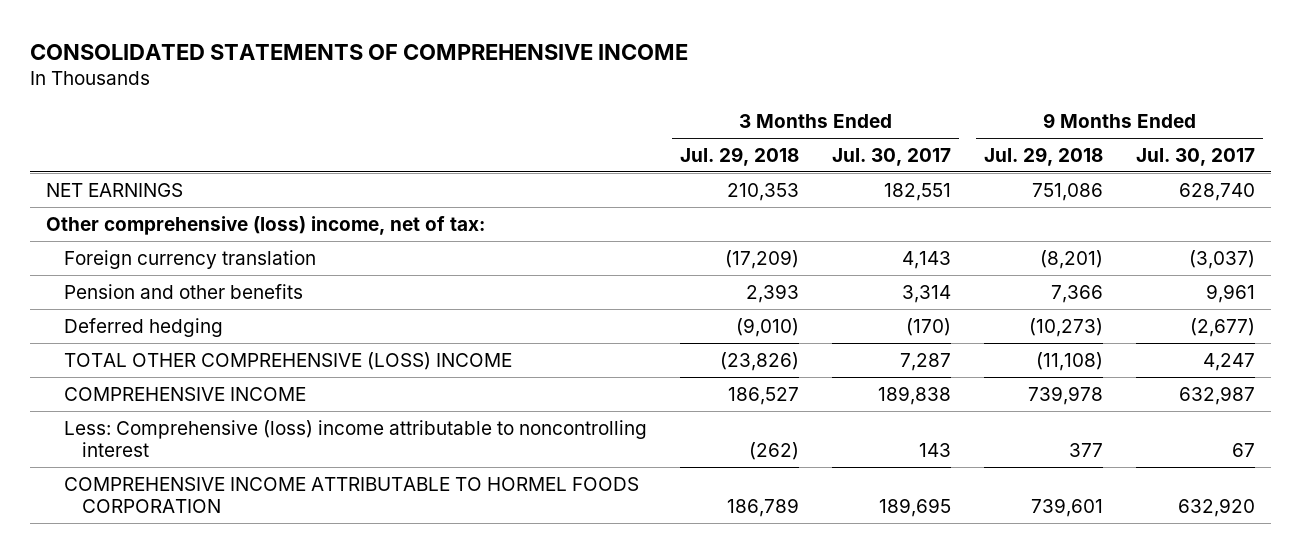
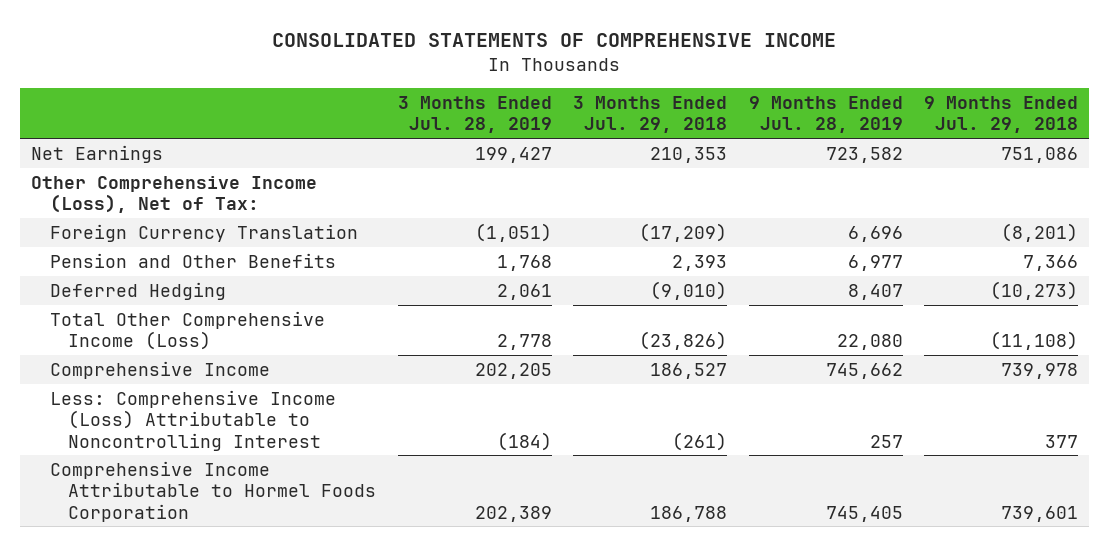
[832,147,952,166] Jul. 30, 2017 -> none
[1135,147,1255,166] Jul. 30, 2017 -> none
none -> [397,95,552,134] 3 Months Ended Jul. 28, 2019
none -> [748,95,903,134] 9 Months Ended Jul. 28, 2019
[46,182,184,197] NET EARNINGS -> [30,144,163,163] Net Earnings
[46,215,486,235] Other comprehensive (loss) income, net of tax: -> [30,175,317,214] Other Comprehensive Income (Loss), Net of Tax:
[64,249,317,269] Foreign currency translation -> [49,223,358,242] Foreign Currency Translation
[64,283,304,299] Pension and other benefits -> [49,252,336,268] Pension and Other Benefits
[64,317,224,337] Deferred hedging -> [49,281,226,300] Deferred Hedging
[64,351,513,370] TOTAL OTHER COMPREHENSIVE (LOSS) INCOME -> [49,310,325,351] Total Other Comprehensive Income (Loss)
[64,386,307,401] COMPREHENSIVE INCOME -> [49,360,270,379] Comprehensive Income
[64,419,648,458] Less: Comprehensive (loss) income attributable to noncontrolling interest -> [49,389,336,451] Less: Comprehensive Income (Loss) Attributable to Noncontrolling Interest
[749,442,800,461] (262) -> [672,431,728,451] (261)
[64,476,640,514] COMPREHENSIVE INCOME ATTRIBUTABLE TO HORMEL FOODS CORPORATION -> [49,460,377,522] Comprehensive Income Attributable to Hormel Foods Corporation
[727,498,800,518] 186,789 -> [650,505,728,522] 186,788

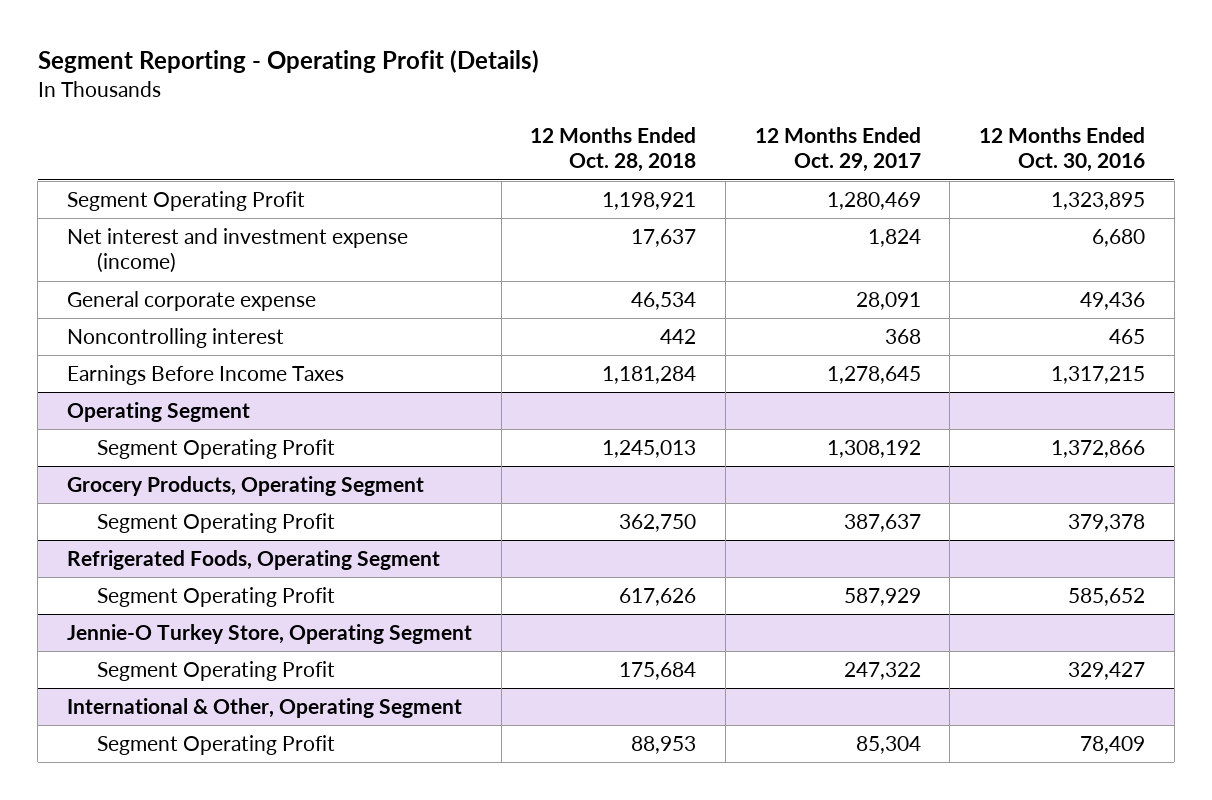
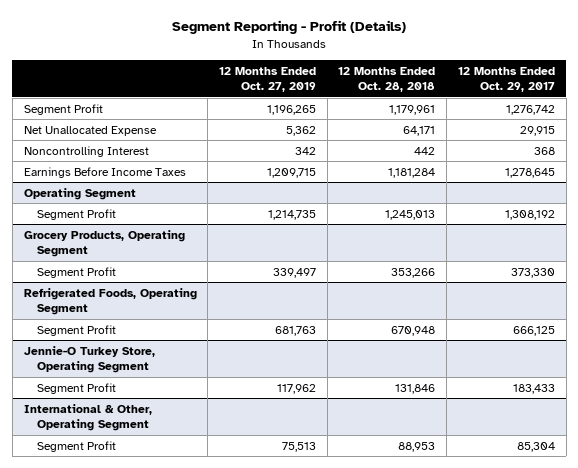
[37,50,539,74] Segment Reporting - Operating Profit (Details) -> [172,20,407,35] Segment Reporting - Profit (Details)
[978,126,1145,173] 12 Months Ended Oct. 30, 2016 -> none
none -> [219,66,317,93] 12 Months Ended Oct. 27, 2019
[66,228,408,274] Net interest and investment expense (income) -> none
[66,291,316,312] General corporate expense -> none
[66,191,305,212] Segment Operating Profit -> [23,103,103,115] Segment Profit
[602,192,697,211] 1,198,921 -> [389,104,436,115] 1,179,961
[826,192,921,211] 1,280,469 -> [505,104,555,115] 1,276,742
none -> [23,125,157,136] Net Unallocated Expense
[66,328,284,349] Noncontrolling interest -> [23,145,149,157] Noncontrolling Interest
[97,439,336,460] Segment Operating Profit -> [36,208,116,220] Segment Profit
[97,513,336,534] Segment Operating Profit -> [36,266,116,278] Segment Profit
[619,514,697,533] 362,750 -> [391,267,436,278] 353,266
[843,514,921,533] 387,637 -> [510,267,555,278] 373,330
[97,587,336,608] Segment Operating Profit -> [36,324,116,336] Segment Profit
[619,588,697,607] 617,626 -> [391,325,436,336] 670,948
[843,588,921,607] 587,929 -> [512,325,555,336] 666,125
[97,661,336,682] Segment Operating Profit -> [36,382,116,394] Segment Profit
[619,662,697,681] 175,684 -> [395,383,436,394] 131,846
[843,662,921,681] 247,322 -> [512,383,555,394] 183,433
[97,735,336,756] Segment Operating Profit -> [36,440,116,452] Segment Profit

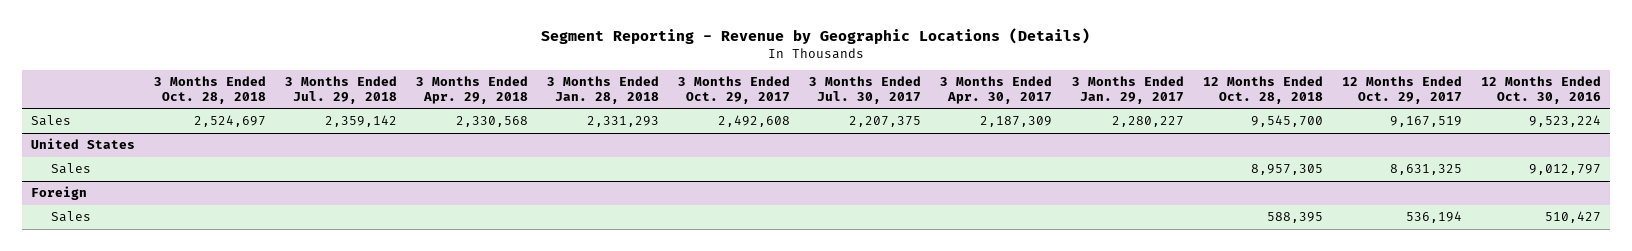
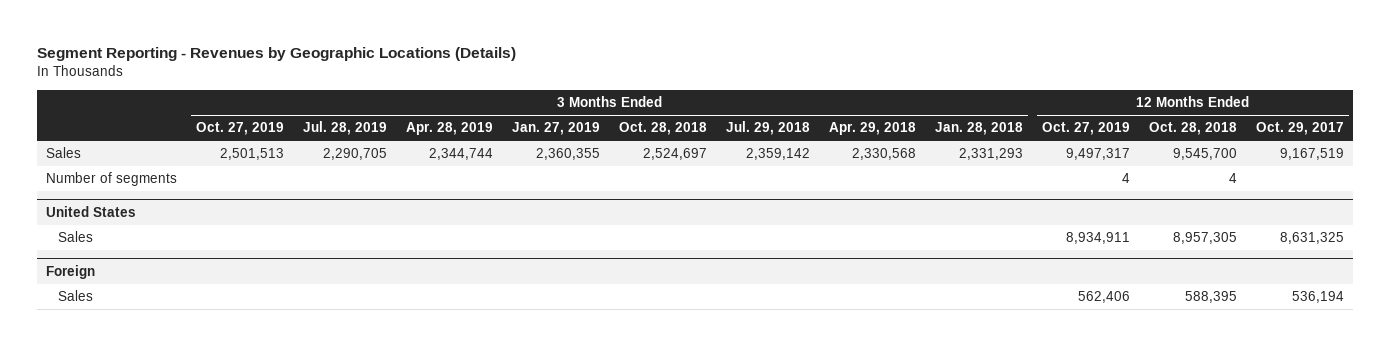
[540,27,1090,44] Segment Reporting - Revenue by Geographic Locations (Details) -> [36,46,516,61] Segment Reporting - Revenues by Geographic Locations (Details)
[678,76,791,104] 3 Months Ended Oct. 29, 2017 -> none
[809,76,922,104] 3 Months Ended Jul. 30, 2017 -> none
[940,76,1053,104] 3 Months Ended Apr. 30, 2017 -> none
[1071,76,1184,104] 3 Months Ended Jan. 29, 2017 -> none
[1480,76,1601,104] 12 Months Ended Oct. 30, 2016 -> none
none -> [196,122,285,136] Oct. 27, 2019
none -> [303,121,388,136] Jul. 28, 2019
none -> [406,122,494,136] Apr. 28, 2019
none -> [512,122,601,136] Jan. 27, 2019
none -> [1041,122,1130,136] Oct. 27, 2019
none -> [46,172,178,187] Number of segments

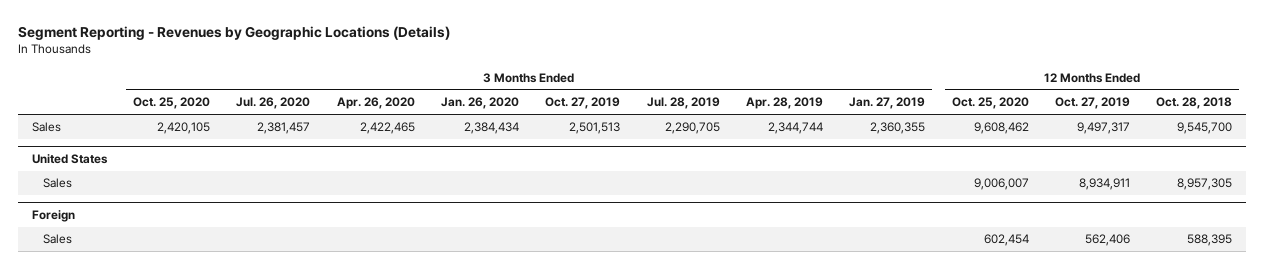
[619,122,708,136] Oct. 28, 2018 -> none
[725,121,810,136] Jul. 29, 2018 -> none
[828,122,916,136] Apr. 29, 2018 -> none
[934,122,1023,136] Jan. 28, 2018 -> none
[1255,122,1344,136] Oct. 29, 2017 -> none
none -> [132,97,210,110] Oct. 25, 2020
none -> [236,97,311,110] Jul. 26, 2020
none -> [336,97,415,110] Apr. 26, 2020
none -> [440,97,519,110] Jan. 26, 2020
none -> [951,97,1029,110] Oct. 25, 2020
[46,172,178,187] Number of segments -> none

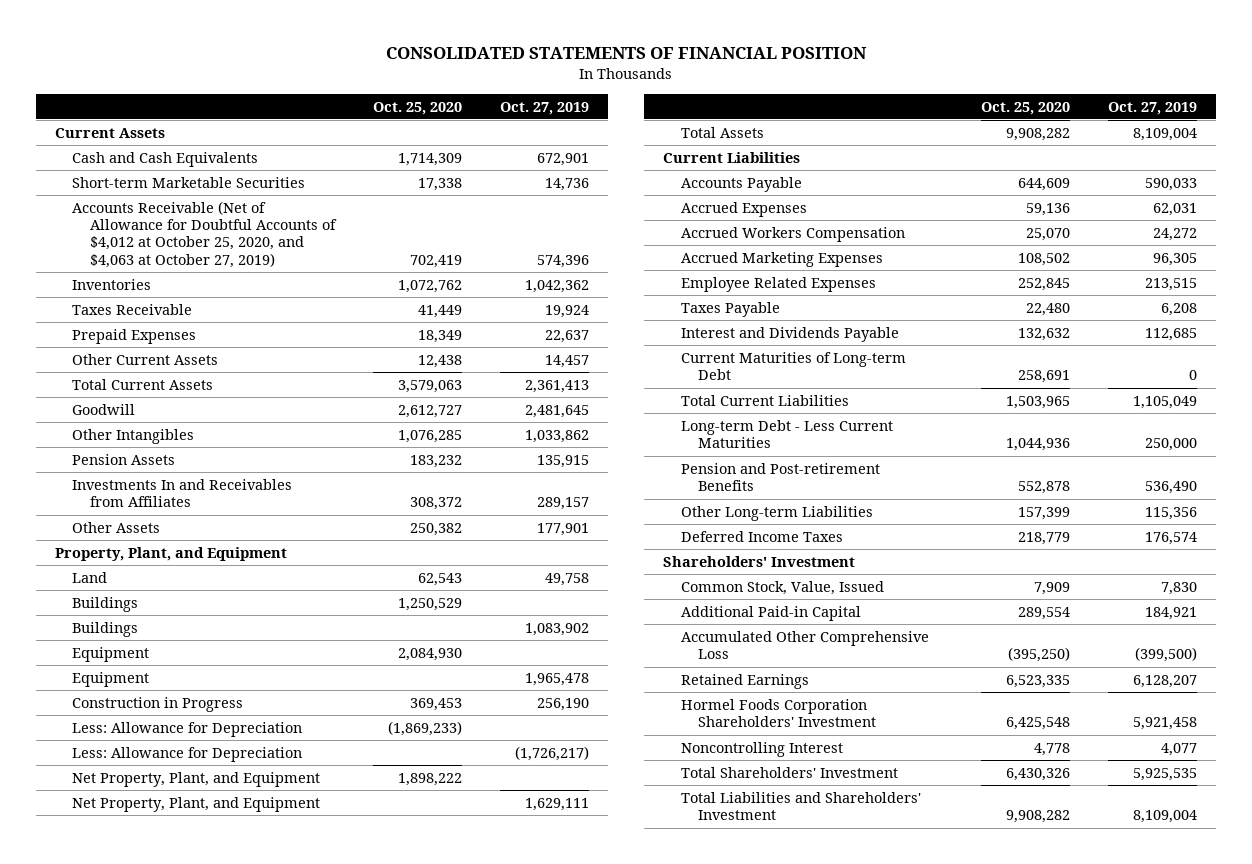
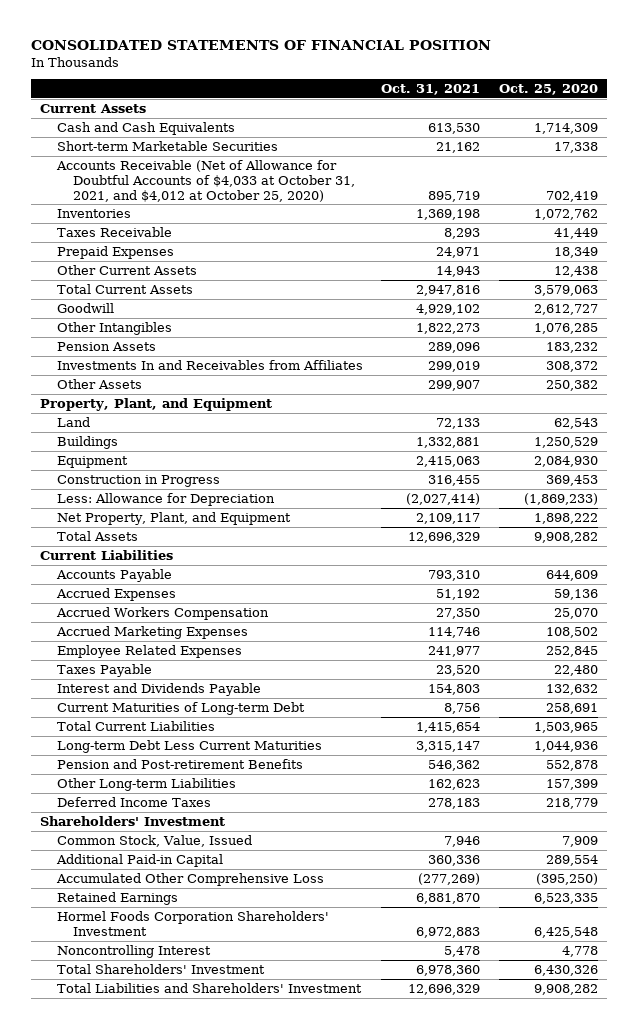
[499,101,589,115] Oct. 27, 2019 -> none
none -> [381,84,481,96] Oct. 31, 2021
[72,201,337,268] Accounts Receivable (Net of Allowance for Doubtful Accounts of $4,012 at October 25, 2020, and $4,063 at October 27, 2019) -> [55,159,356,202] Accounts Receivable (Net of Allowance for Doubtful Accounts of $4,033 at October 31, 2021, and $4,012 at October 25, 2020)
[72,622,139,638] Buildings -> none
[72,672,150,688] Equipment -> none
[72,747,303,763] Less: Allowance for Depreciation -> none
[72,797,321,813] Net Property, Plant, and Equipment -> none
[680,420,893,449] Long-term Debt - Less Current Maturities -> [56,739,322,753] Long-term Debt Less Current Maturities

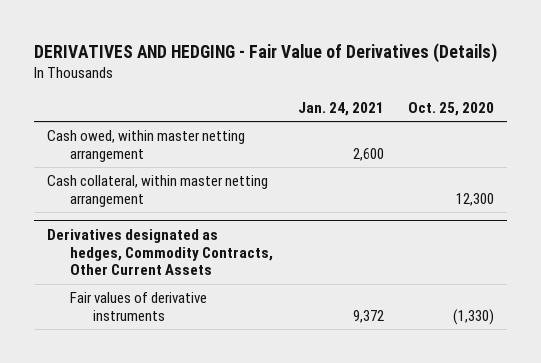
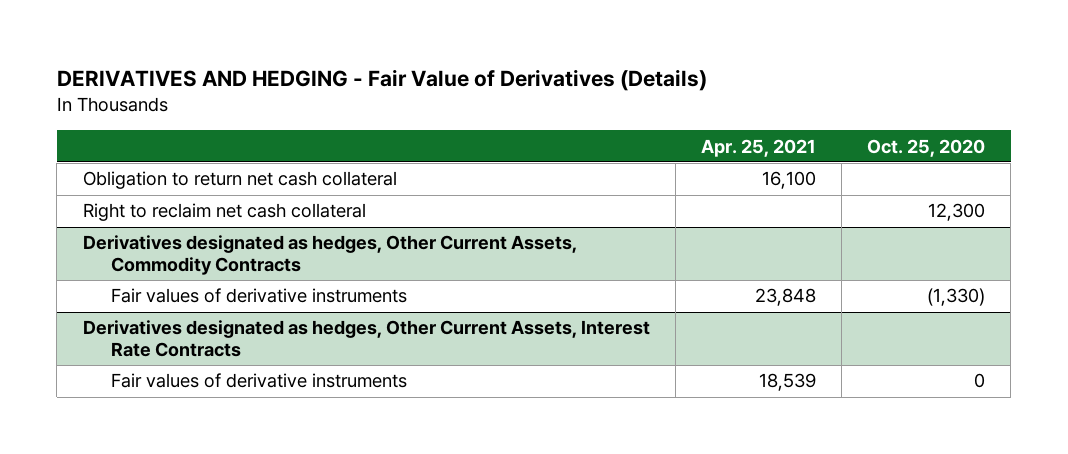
[297,101,384,116] Jan. 24, 2021 -> none
none -> [700,138,816,157] Apr. 25, 2021
[46,130,245,162] Cash owed, within master netting arrangement -> [82,171,397,190] Obligation to return net cash collateral
[46,175,268,207] Cash collateral, within master netting arrangement -> [82,203,366,222] Right to reclaim net cash collateral
[46,229,273,276] Derivatives designated as hedges, Commodity Contracts, Other Current Assets -> [82,235,577,276] Derivatives designated as hedges, Other Current Assets, Commodity Contracts
none -> [82,320,650,358] Derivatives designated as hedges, Other Current Assets, Interest Rate Contracts
none -> [110,373,407,389] Fair values of derivative instruments

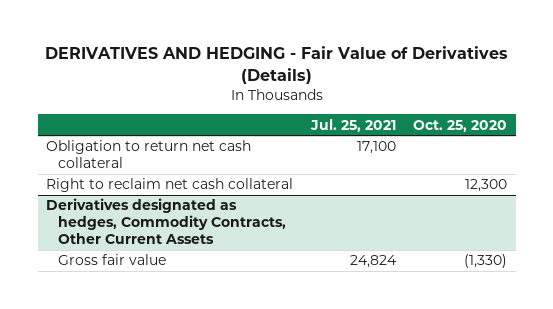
[700,138,816,157] Apr. 25, 2021 -> none
none -> [309,118,396,132] Jul. 25, 2021
[82,320,650,358] Derivatives designated as hedges, Other Current Assets, Interest Rate Contracts -> none
[110,373,407,389] Fair values of derivative instruments -> none
[82,235,577,276] Derivatives designated as hedges, Other Current Assets, Commodity Contracts -> [46,198,287,245] Derivatives designated as hedges, Commodity Contracts, Other Current Assets
[110,288,407,304] Fair values of derivative instruments -> [58,254,167,266] Gross fair value

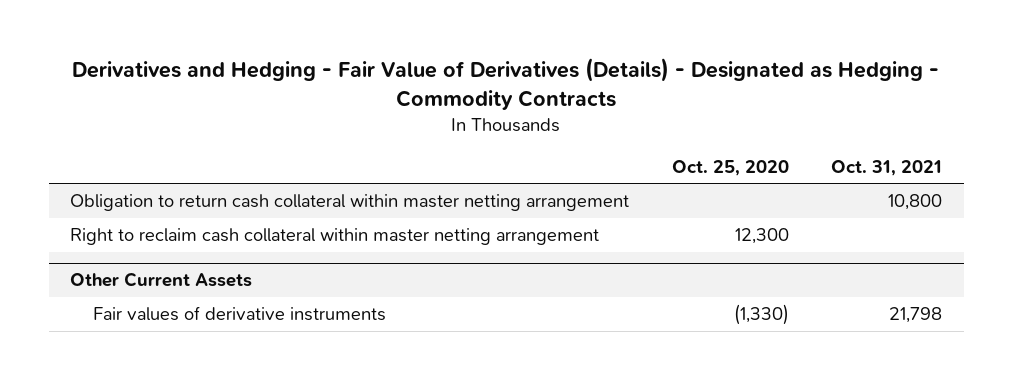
[44,46,508,85] DERIVATIVES AND HEDGING - Fair Value of Derivatives (Details) -> [72,58,940,111] Derivatives and Hedging - Fair Value of Derivatives (Details) - Designated as Hedging - Commodity Contracts
[309,118,396,132] Jul. 25, 2021 -> none
none -> [831,159,943,176] Oct. 31, 2021
[46,198,287,245] Derivatives designated as hedges, Commodity Contracts, Other Current Assets -> none
[46,140,252,169] Obligation to return net cash collateral -> [69,194,629,212] Obligation to return cash collateral within master netting arrangement
[46,178,294,193] Right to reclaim net cash collateral -> [69,228,599,246] Right to reclaim cash collateral within master netting arrangement
none -> [69,272,252,288] Other Current Assets
[58,254,167,266] Gross fair value -> [93,306,387,322] Fair values of derivative instruments

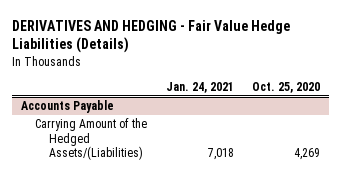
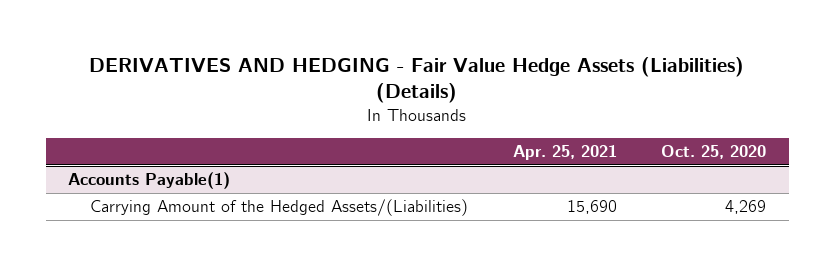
[11,19,290,54] DERIVATIVES AND HEDGING - Fair Value Hedge Liabilities (Details) -> [89,57,745,104] DERIVATIVES AND HEDGING - Fair Value Hedge Assets (Liabilities) (Details)
[165,82,234,94] Jan. 24, 2021 -> none
none -> [512,145,617,161] Apr. 25, 2021
[21,100,115,114] Accounts Payable -> [67,172,230,190] Accounts Payable(1)

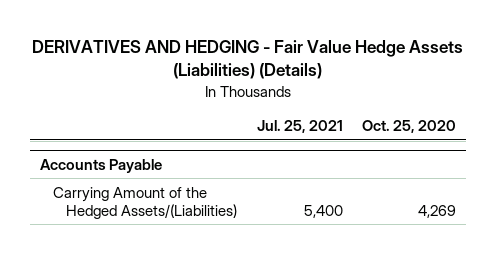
[512,145,617,161] Apr. 25, 2021 -> none
none -> [256,120,343,134] Jul. 25, 2021
[67,172,230,190] Accounts Payable(1) -> [39,158,162,173] Accounts Payable

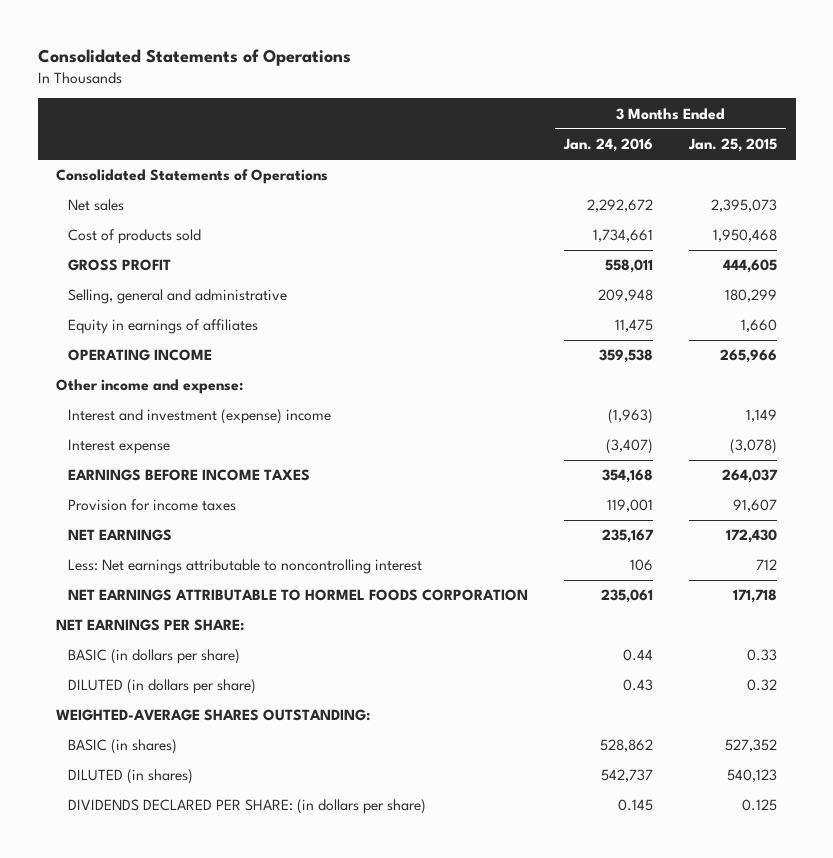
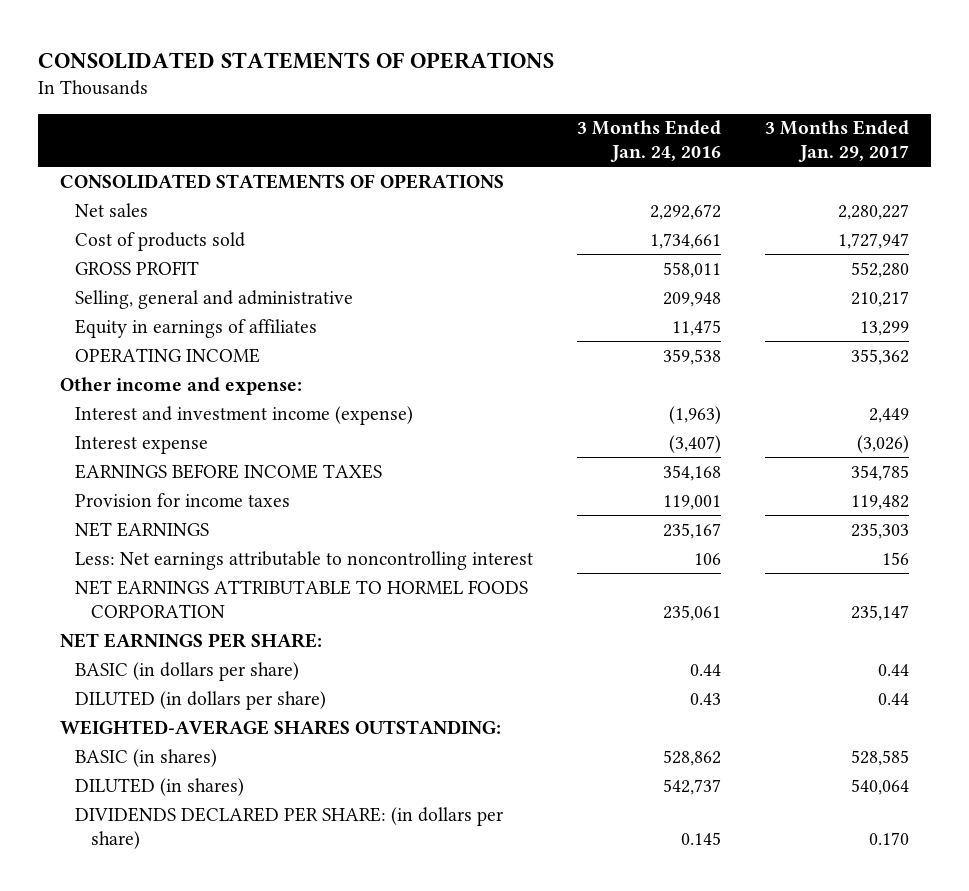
[37,48,351,66] Consolidated Statements of Operations -> [38,52,555,70] CONSOLIDATED STATEMENTS OF OPERATIONS
[688,138,778,153] Jan. 25, 2015 -> none
none -> [765,120,910,163] 3 Months Ended Jan. 29, 2017
[55,169,328,185] Consolidated Statements of Operations -> [60,173,505,189] CONSOLIDATED STATEMENTS OF OPERATIONS
[67,409,331,425] Interest and investment (expense) income -> [75,405,414,425] Interest and investment income (expense)

